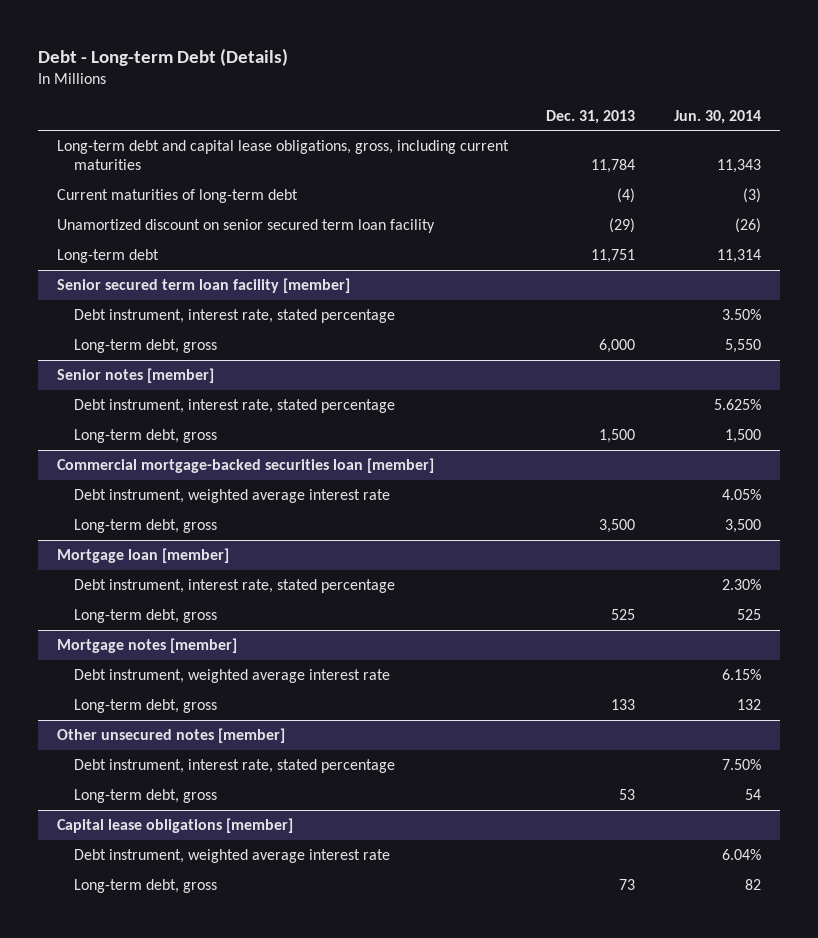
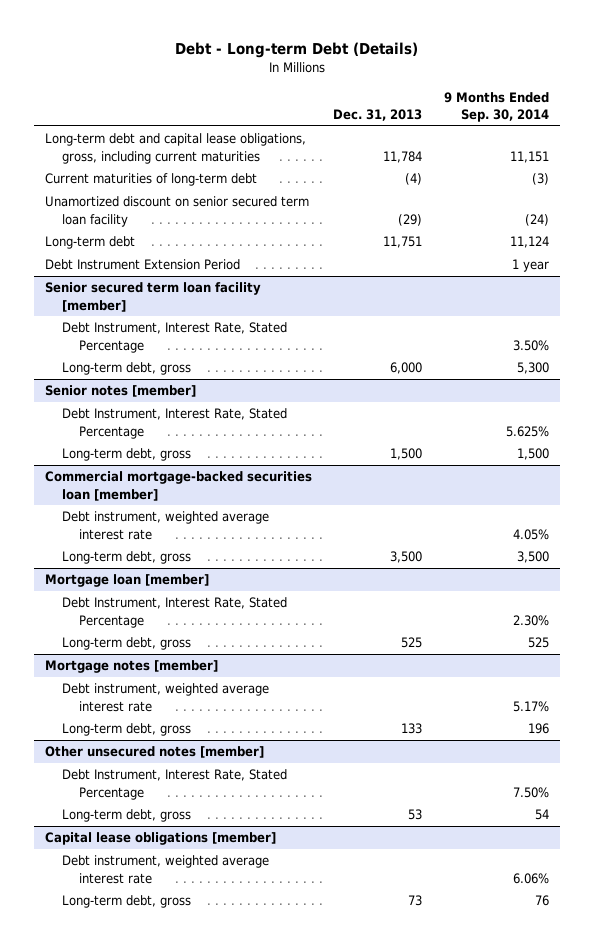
[673,109,761,124] Jun. 30, 2014 -> none
none -> [444,91,550,123] 9 Months Ended Sep. 30, 2014
none -> [44,259,240,271] Debt Instrument Extension Period
[73,309,395,324] Debt instrument, interest rate, stated percentage -> [62,322,288,353] Debt Instrument, Interest Rate, Stated Percentage
[73,399,395,414] Debt instrument, interest rate, stated percentage -> [62,408,288,439] Debt Instrument, Interest Rate, Stated Percentage
[73,579,395,594] Debt instrument, interest rate, stated percentage -> [62,597,288,628] Debt Instrument, Interest Rate, Stated Percentage
[73,759,395,774] Debt instrument, interest rate, stated percentage -> [62,769,288,800] Debt Instrument, Interest Rate, Stated Percentage

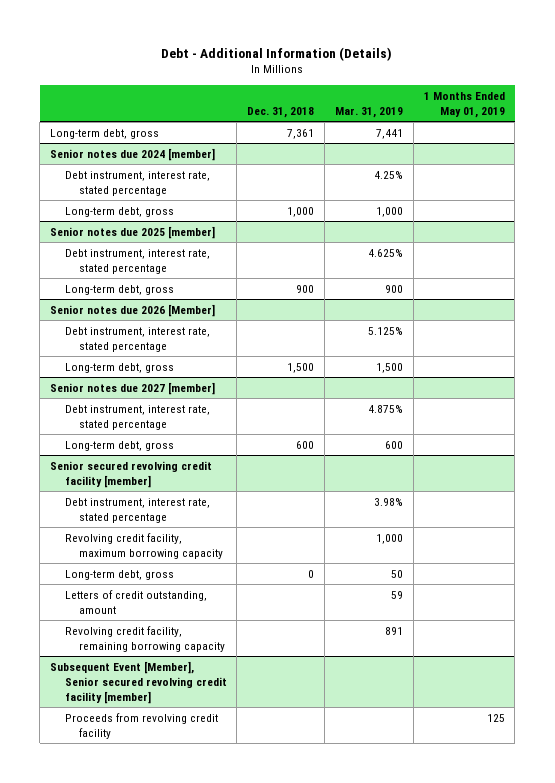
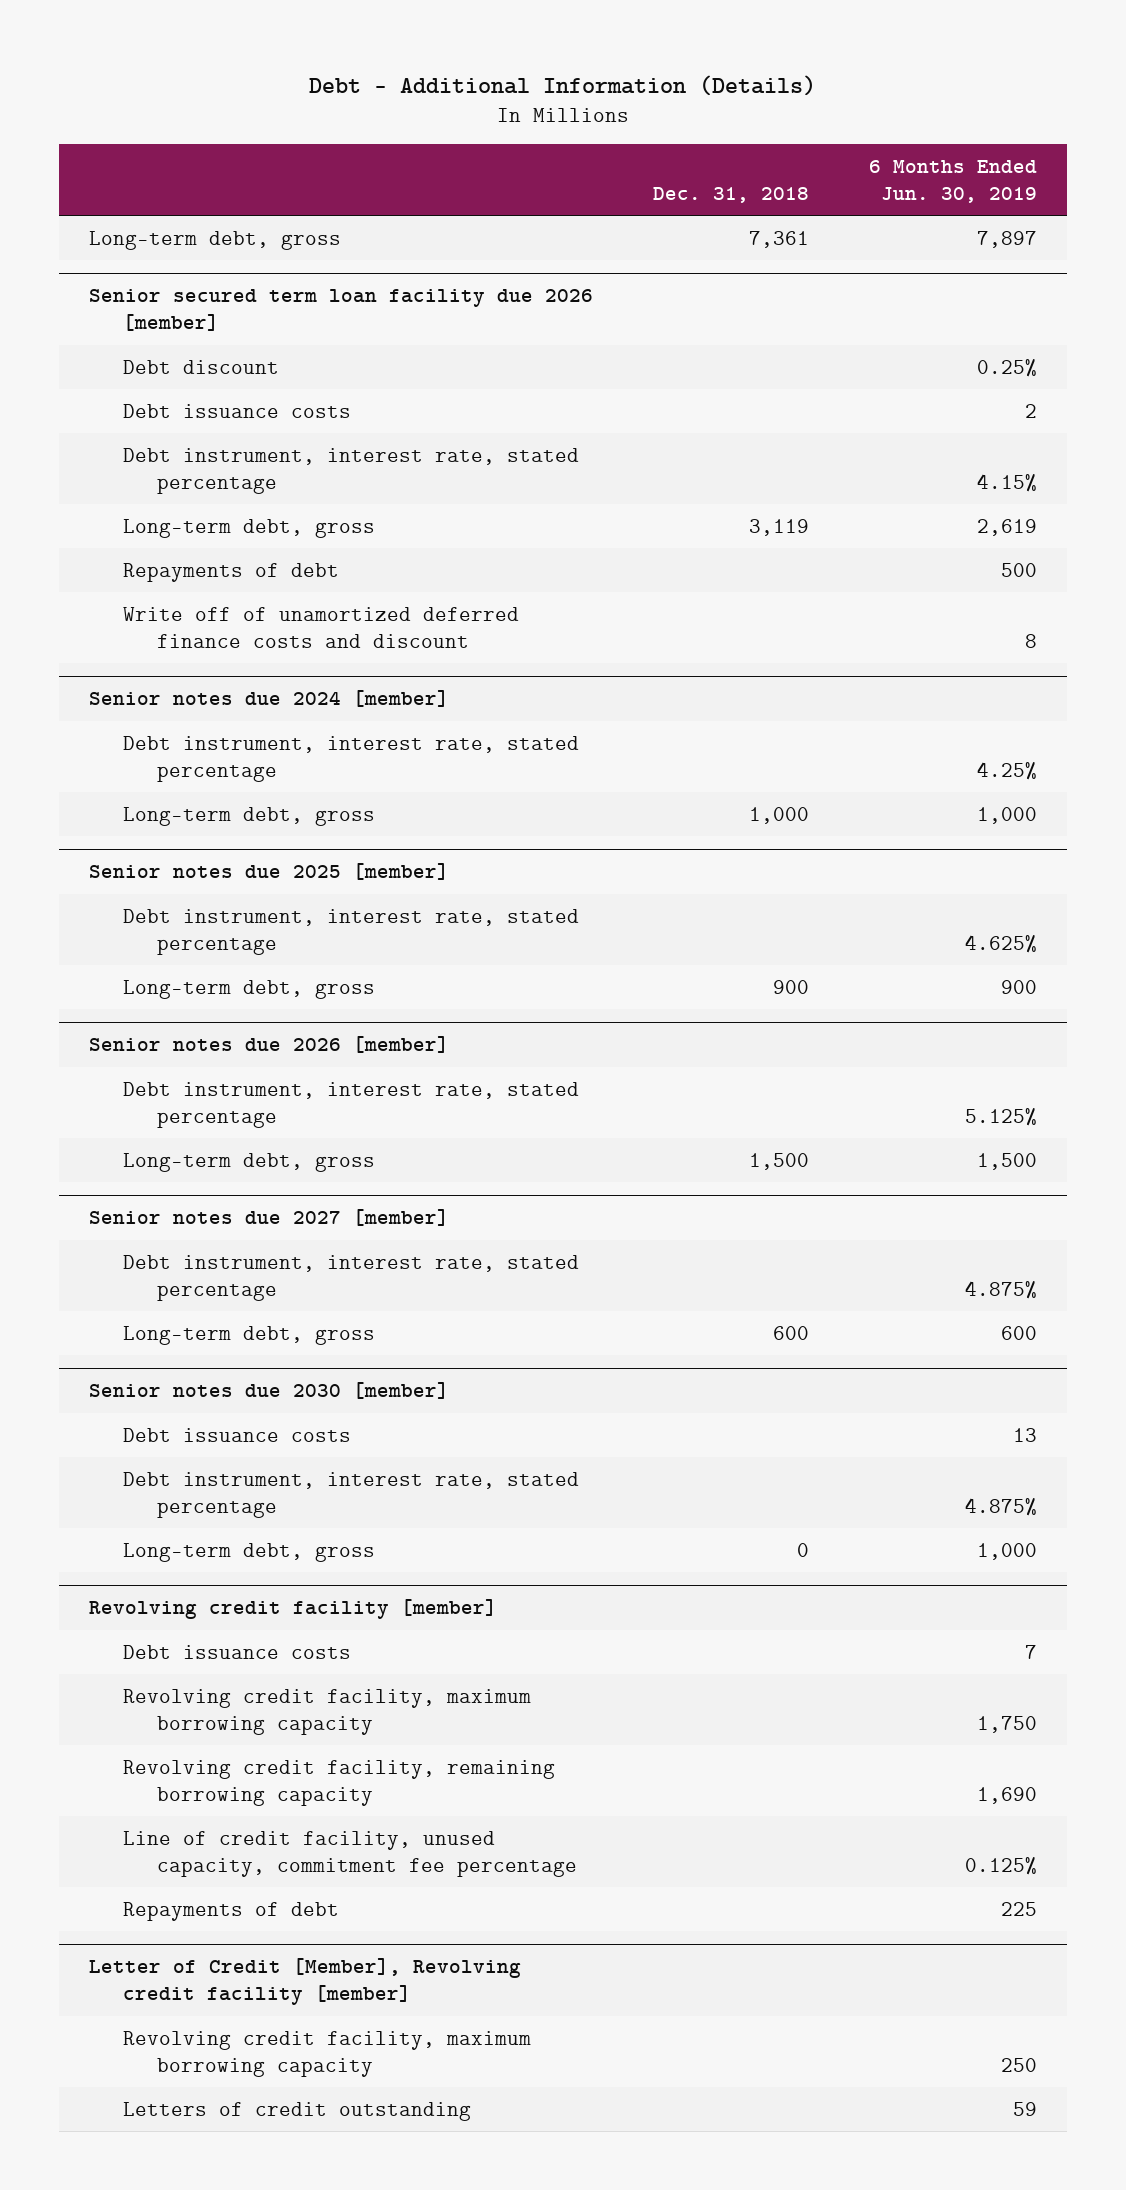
[334,106,403,118] Mar. 31, 2019 -> none
[423,91,505,118] 1 Months Ended May 01, 2019 -> none
none -> [869,159,1038,203] 6 Months Ended Jun. 30, 2019
none -> [88,289,593,332] Senior secured term loan facility due 2026 [member]
none -> [122,359,279,374] Debt discount
none -> [122,403,351,418] Debt issuance costs
none -> [122,447,579,494] Debt instrument, interest rate, stated percentage
none -> [122,518,375,538] Long-term debt, gross
none -> [122,562,339,582] Repayments of debt
none -> [122,606,519,648] Write off of unamortized deferred finance costs and discount
[50,303,216,317] Senior notes due 2026 [Member] -> [88,1036,449,1054] Senior notes due 2026 [member]
[50,460,213,488] Senior secured revolving credit facility [member] -> none
[64,497,210,523] Debt instrument, interest rate, stated percentage -> none
[64,532,224,559] Revolving credit facility, maximum borrowing capacity -> none
[64,569,174,580] Long-term debt, gross -> none
[64,589,207,614] Letters of credit outstanding, amount -> none
[64,625,226,652] Revolving credit facility, remaining borrowing capacity -> none
[64,712,218,739] Proceeds from revolving credit facility -> none
none -> [88,1382,449,1400] Senior notes due 2030 [member]
none -> [122,1427,351,1442] Debt issuance costs
none -> [122,1471,579,1518] Debt instrument, interest rate, stated percentage
none -> [122,1542,375,1562] Long-term debt, gross
[50,660,227,704] Subsequent Event [Member], Senior secured revolving credit facility [member] -> [88,1599,497,1620] Revolving credit facility [member]
none -> [122,1644,351,1659] Debt issuance costs
none -> [122,1688,531,1735] Revolving credit facility, maximum borrowing capacity
none -> [122,1759,555,1806] Revolving credit facility, remaining borrowing capacity
none -> [122,1830,578,1877] Line of credit facility, unused capacity, commitment fee percentage
none -> [122,1901,339,1921] Repayments of debt
none -> [88,1958,521,2006] Letter of Credit [Member], Revolving credit facility [member]
none -> [122,2030,531,2077] Revolving credit facility, maximum borrowing capacity
none -> [122,2101,471,2121] Letters of credit outstanding

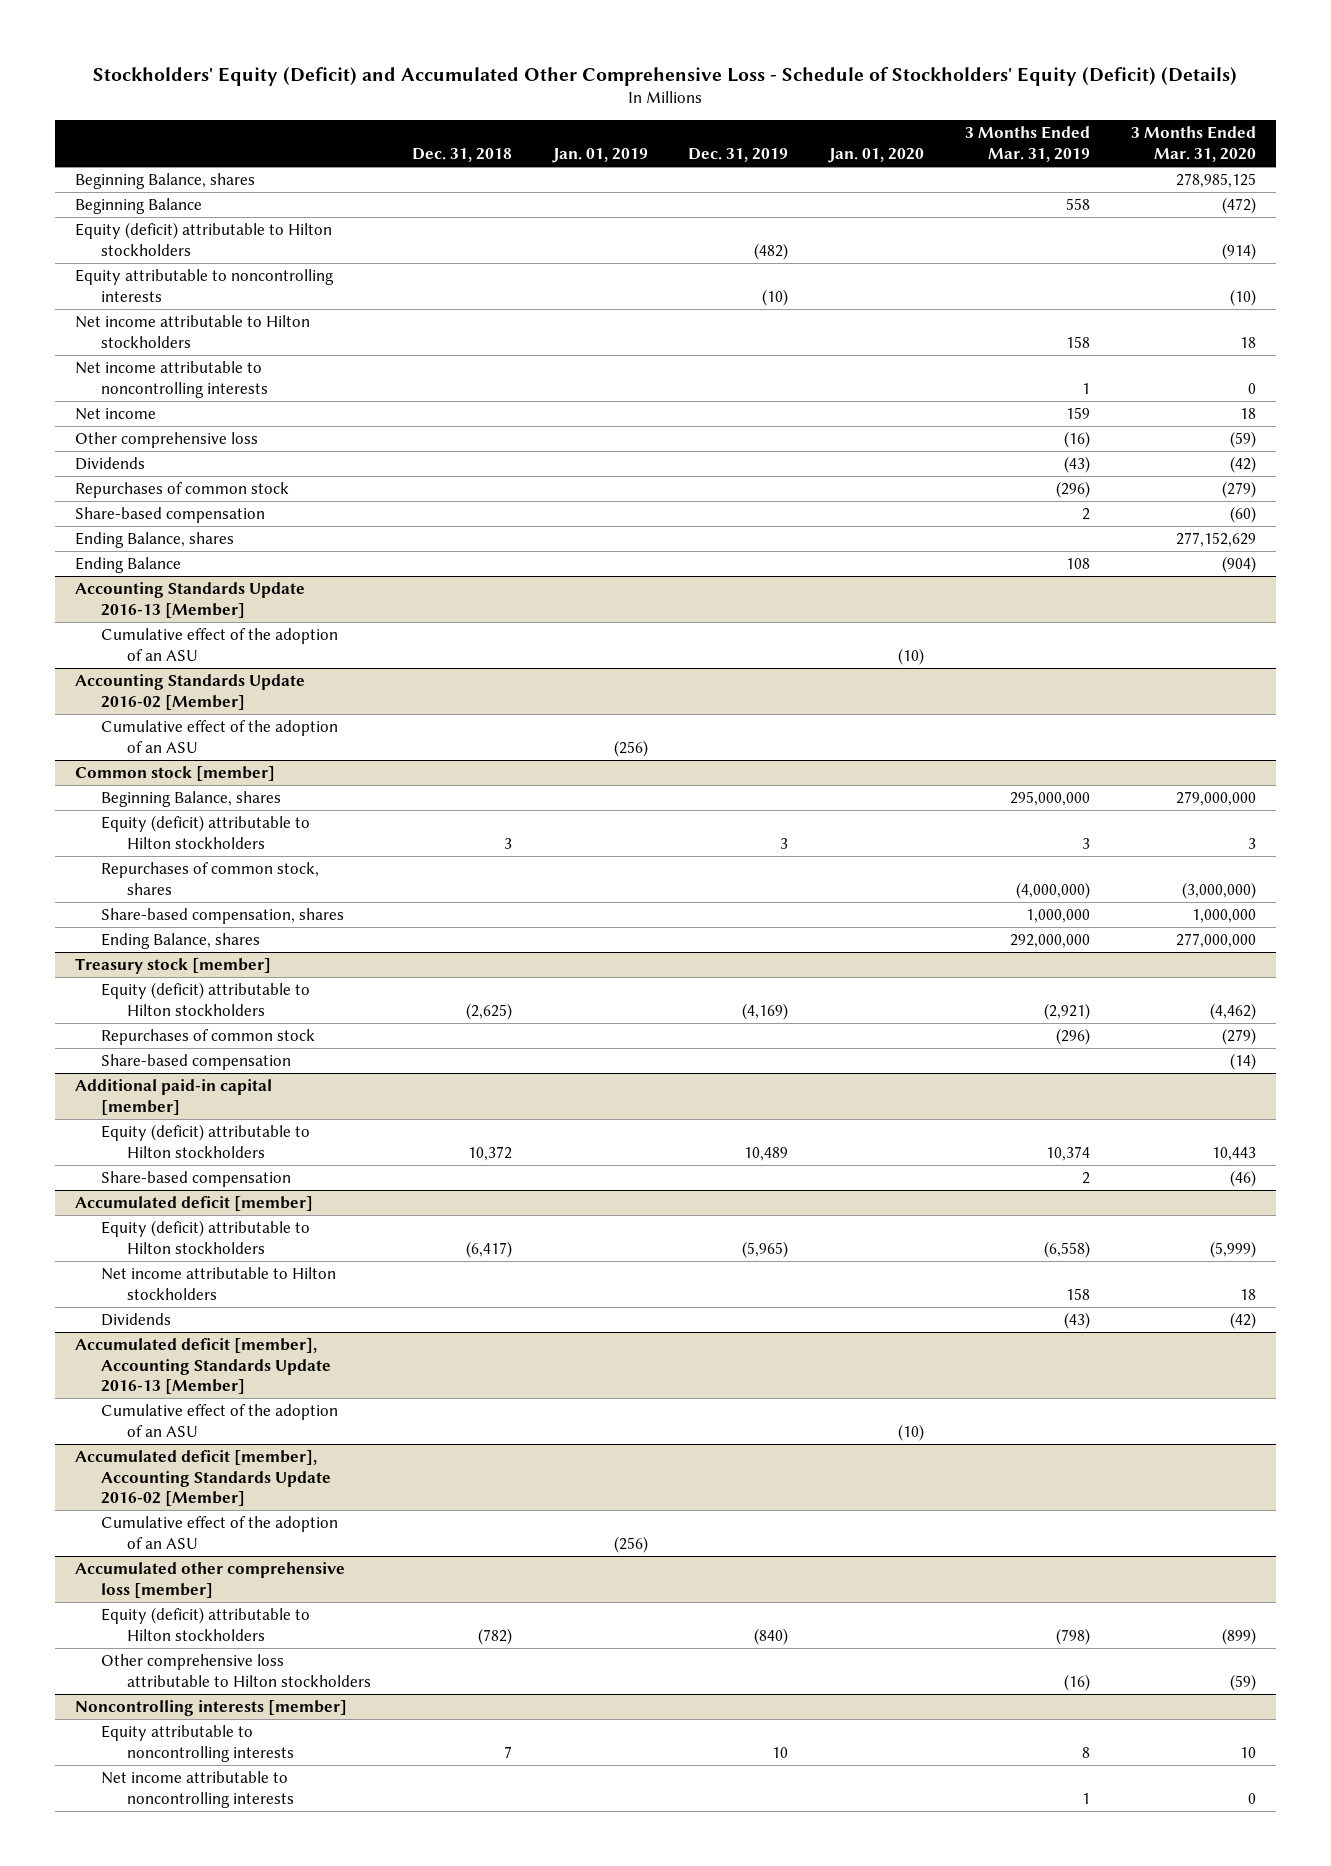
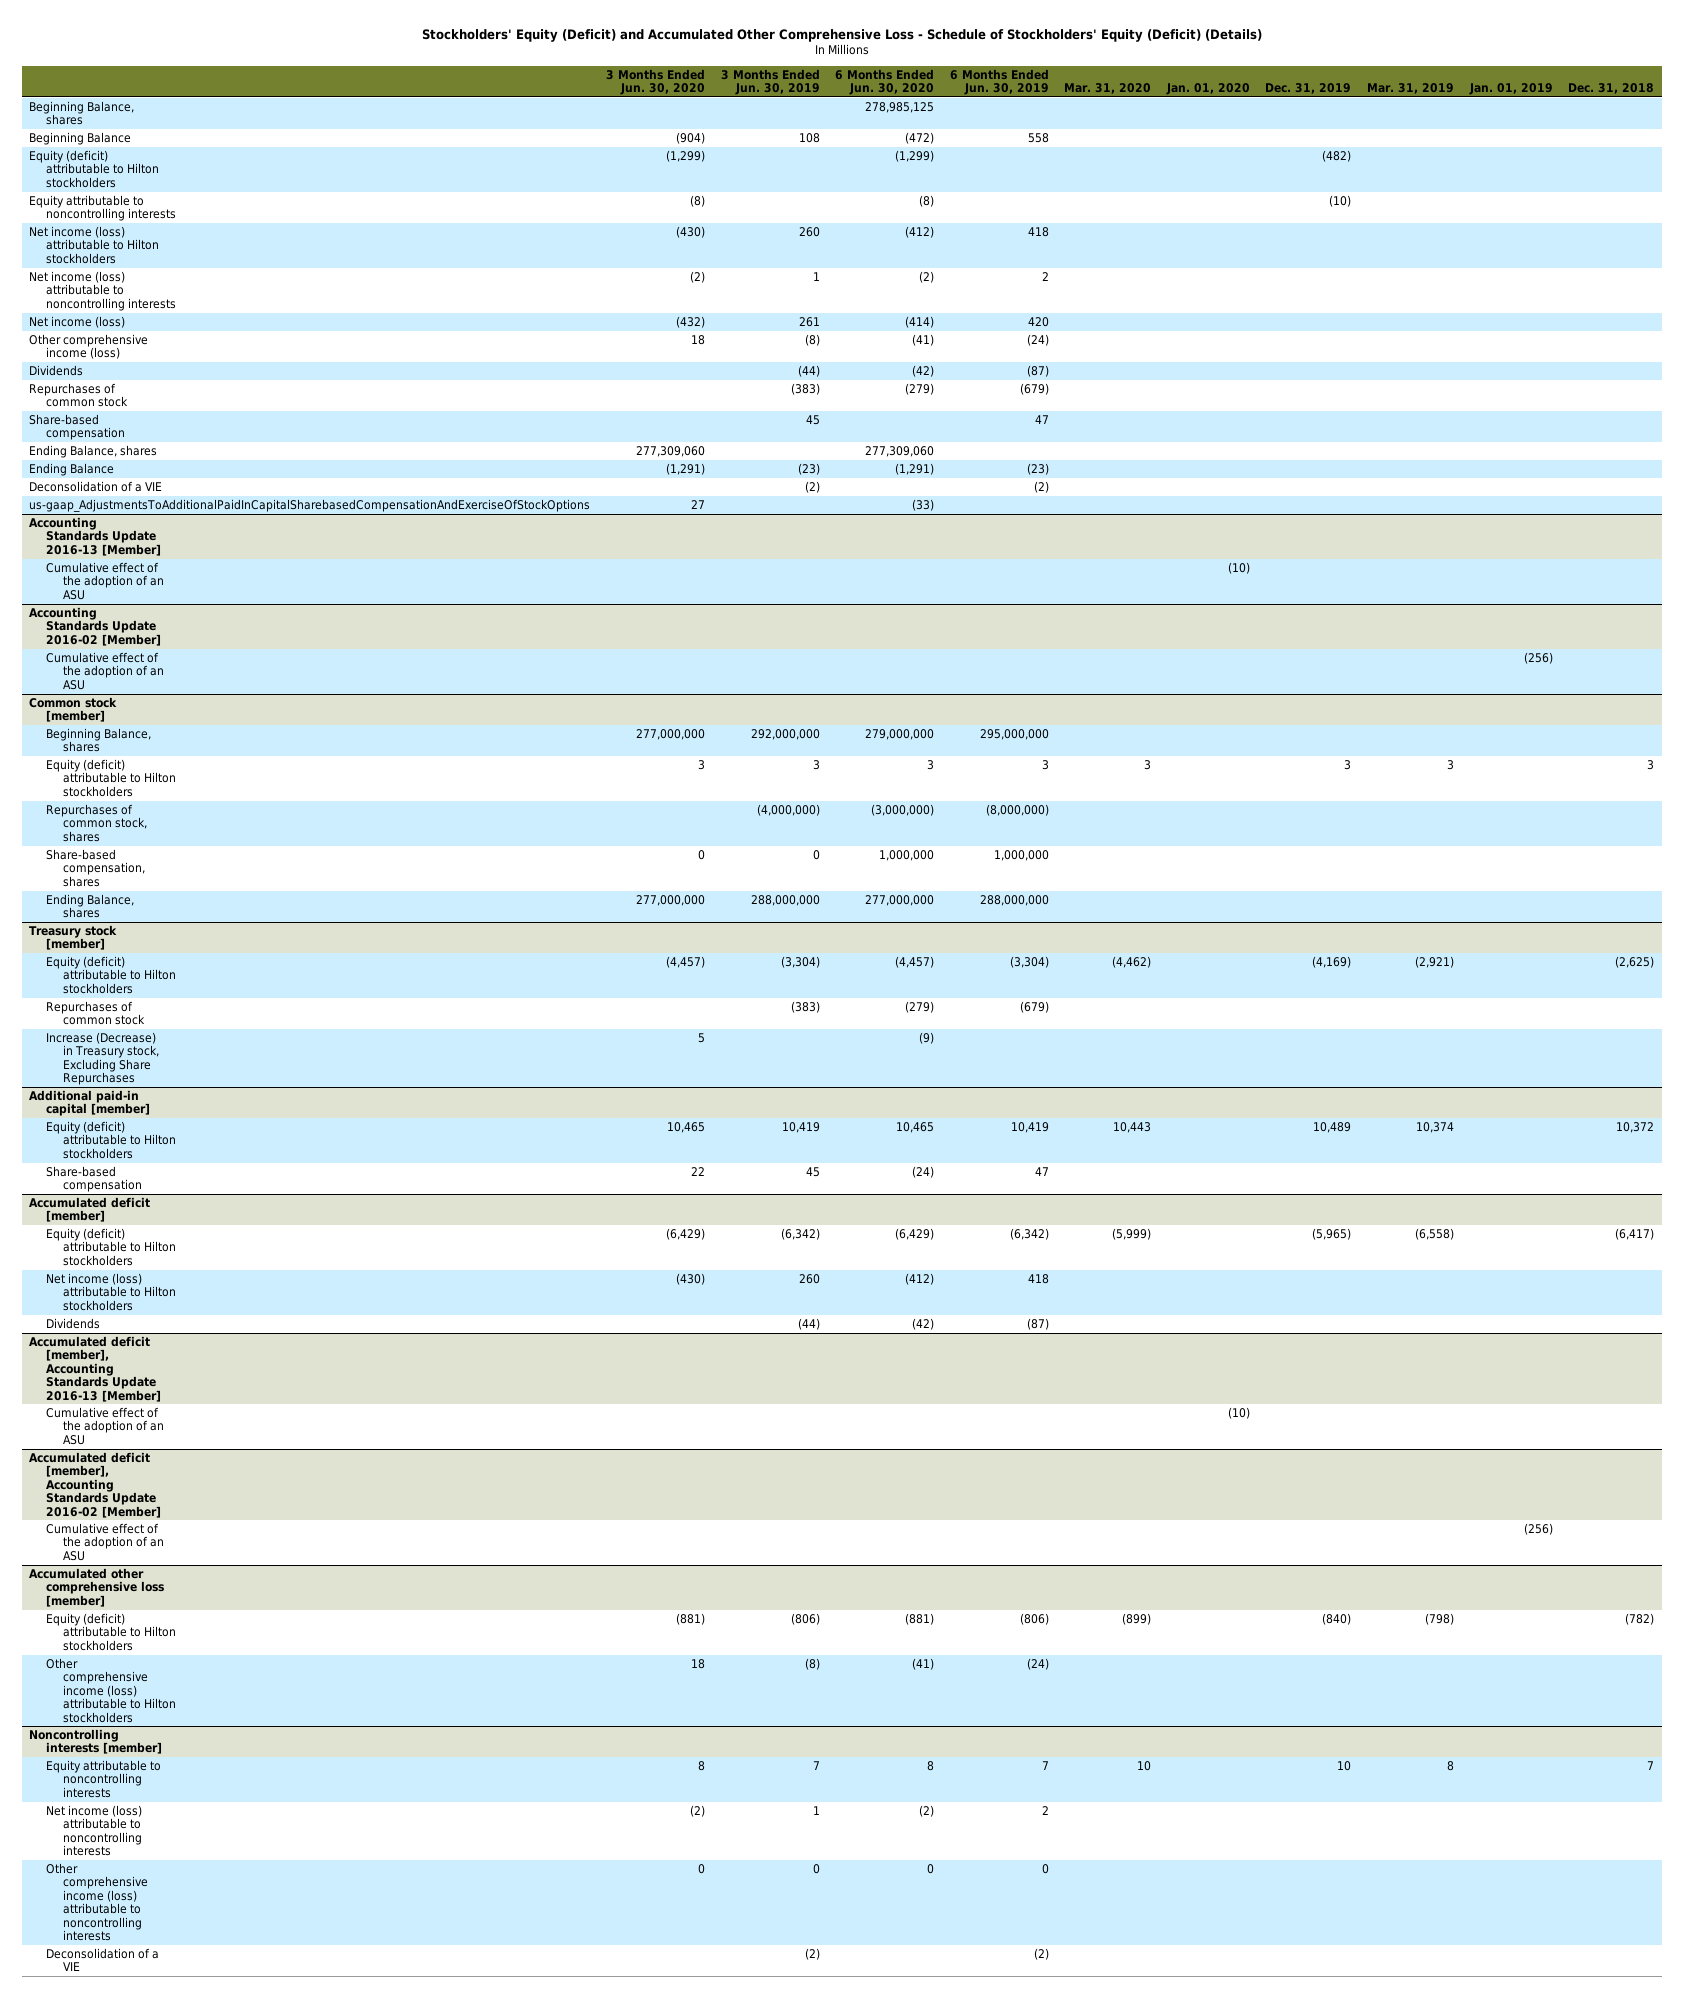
[964,126,1090,162] 3 Months Ended Mar. 31, 2019 -> none
[1130,126,1256,162] 3 Months Ended Mar. 31, 2020 -> none
none -> [605,68,705,96] 3 Months Ended Jun. 30, 2020
none -> [720,68,820,96] 3 Months Ended Jun. 30, 2019
none -> [835,68,935,96] 6 Months Ended Jun. 30, 2020
none -> [949,68,1049,96] 6 Months Ended Jun. 30, 2019
none -> [1064,83,1152,95] Mar. 31, 2020
none -> [1366,83,1454,95] Mar. 31, 2019
[75,315,311,348] Net income attributable to Hilton stockholders -> [29,226,160,264] Net income (loss) attributable to Hilton stockholders
[75,361,269,398] Net income attributable to noncontrolling interests -> [29,271,177,311] Net income (loss) attributable to noncontrolling interests
[75,408,157,421] Net income -> [29,316,126,329] Net income (loss)
[75,432,259,449] Other comprehensive loss -> [29,334,149,360] Other comprehensive income (loss)
none -> [29,481,163,493] Deconsolidation of a VIE
none -> [29,499,591,513] us-gaap_AdjustmentsToAdditionalPaidInCapitalSharebasedCompensationAndExerciseOfStockOptions
[101,1054,292,1071] Share-based compensation -> none
none -> [46,1032,159,1086] Increase (Decrease) in Treasury stock, Excluding Share Repurchases
[101,1267,337,1300] Net income attributable to Hilton stockholders -> [46,1273,176,1311] Net income (loss) attributable to Hilton stockholders
[101,1654,372,1687] Other comprehensive loss attributable to Hilton stockholders -> [46,1658,176,1723] Other comprehensive income (loss) attributable to Hilton stockholders
[101,1771,295,1808] Net income attributable to noncontrolling interests -> [46,1805,143,1857] Net income (loss) attributable to noncontrolling interests
none -> [46,1863,148,1942] Other comprehensive income (loss) attributable to noncontrolling interests
none -> [46,1948,160,1972] Deconsolidation of a VIE

